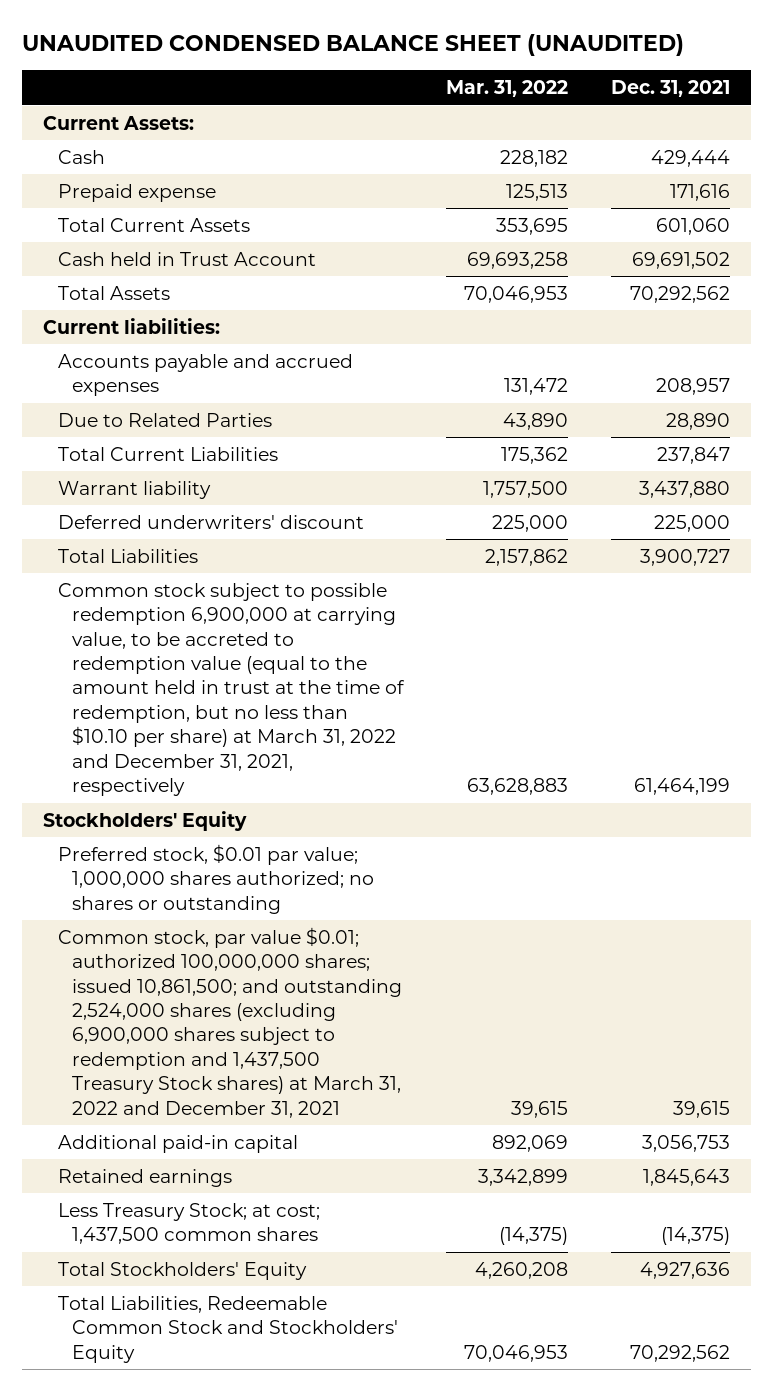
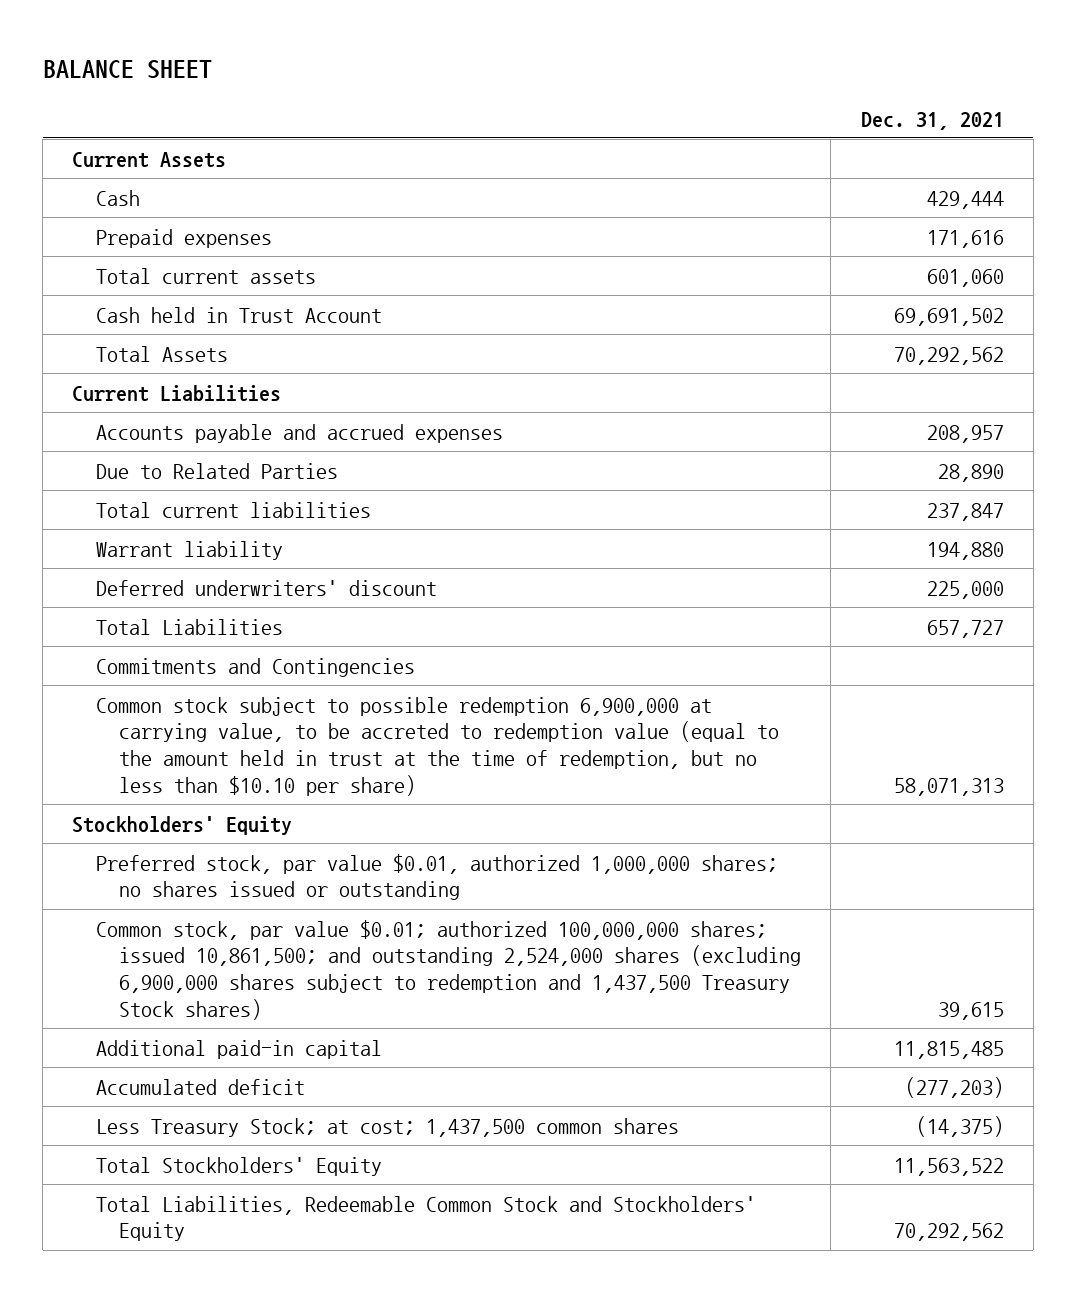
[21,34,684,57] UNAUDITED CONDENSED BALANCE SHEET (UNAUDITED) -> [42,59,212,79] BALANCE SHEET
[446,79,569,97] Mar. 31, 2022 -> none
[43,115,195,130] Current Assets: -> [72,151,227,168] Current Assets
[57,183,216,202] Prepaid expense -> [95,228,272,248] Prepaid expenses
[57,217,250,232] Total Current Assets -> [95,267,316,284] Total current assets
[43,317,221,334] Current liabilities: -> [72,384,282,402] Current Liabilities
[57,446,278,461] Total Current Liabilities -> [95,501,371,518] Total current liabilities
[638,480,730,498] 3,437,880 -> [926,541,1004,560] 194,880
[639,548,730,566] 3,900,727 -> [926,619,1004,638] 657,727
none -> [95,657,415,677] Commitments and Contingencies
[57,582,406,797] Common stock subject to possible redemption 6,900,000 at carrying value, to be accreted to redemption value (equal to the amount held in trust at the time of redemption, but no less than $10.10 per share) at March 31, 2022 and December 31, 2021, respectively -> [95,696,780,796] Common stock subject to possible redemption 6,900,000 at carrying value, to be accreted to redemption value (equal to the amount held in trust at the time of redemption, but no less than $10.10 per share)
[633,778,730,796] 61,464,199 -> [893,777,1004,796] 58,071,313
[57,1168,232,1187] Retained earnings -> none
[57,843,375,914] Preferred stock, $0.01 par value; 1,000,000 shares authorized; no shares or outstanding -> [95,853,778,901] Preferred stock, par value $0.01, authorized 1,000,000 shares; no shares issued or outstanding
[57,926,403,1118] Common stock, par value $0.01; authorized 100,000,000 shares; issued 10,861,500; and outstanding 2,524,000 shares (excluding 6,900,000 shares subject to redemption and 1,437,500 Treasury Stock shares) at March 31, 2022 and December 31, 2021 -> [95,919,802,1020] Common stock, par value $0.01; authorized 100,000,000 shares; issued 10,861,500; and outstanding 2,524,000 shares (excluding 6,900,000 shares subject to redemption and 1,437,500 Treasury Stock shares)
[641,1134,730,1152] 3,056,753 -> [893,1040,1004,1059] 11,815,485
none -> [95,1078,305,1095] Accumulated deficit
[639,1261,730,1279] 4,927,636 -> [893,1157,1004,1176] 11,563,522

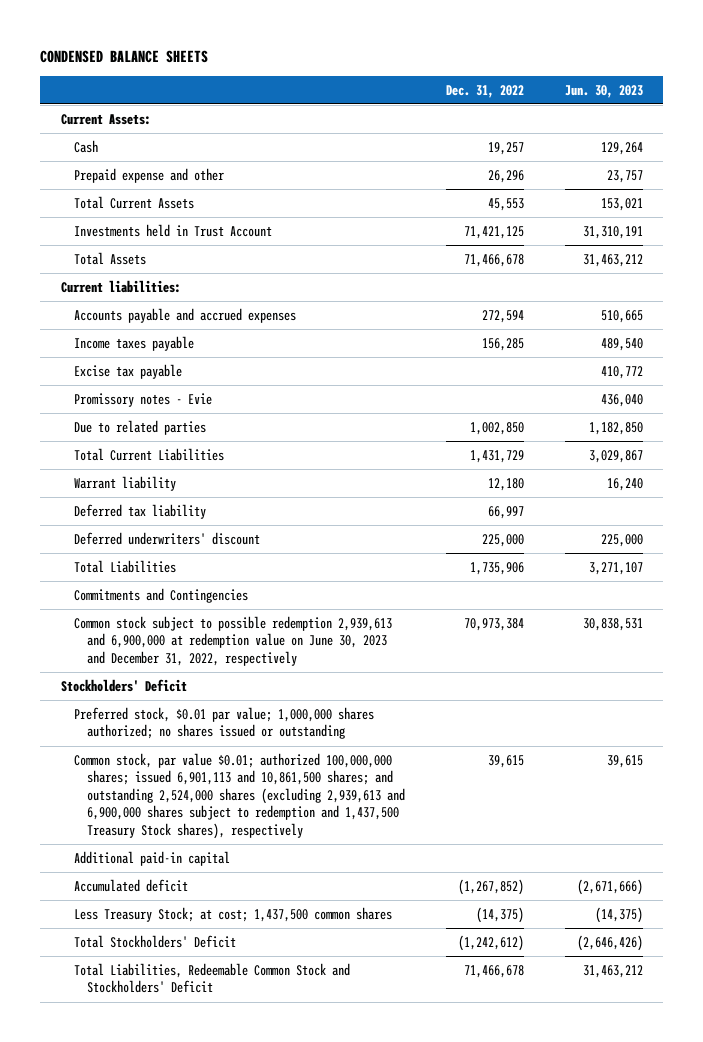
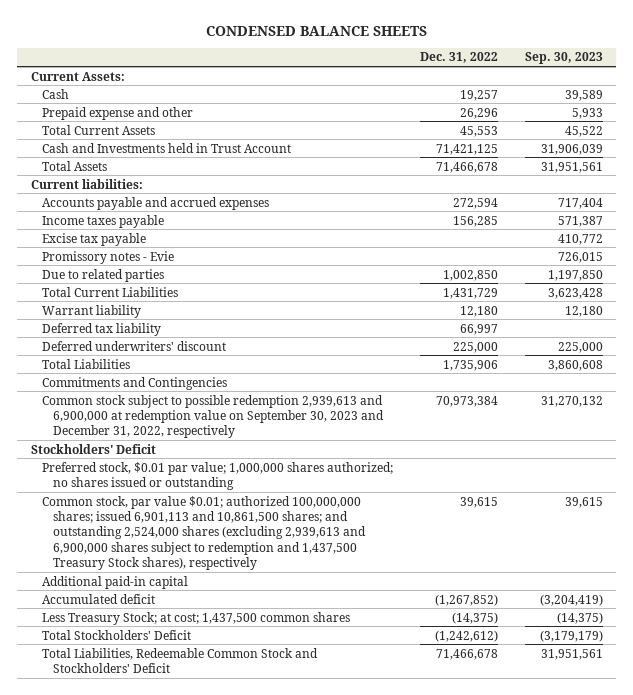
[564,84,643,98] Jun. 30, 2023 -> none
none -> [524,52,603,65] Sep. 30, 2023
[73,223,272,237] Investments held in Trust Account -> [41,142,291,153] Cash and Investments held in Trust Account
[73,615,392,666] Common stock subject to possible redemption 2,939,613 and 6,900,000 at redemption value on June 30, 2023 and December 31, 2022, respectively -> [41,394,384,439] Common stock subject to possible redemption 2,939,613 and 6,900,000 at redemption value on September 30, 2023 and December 31, 2022, respectively

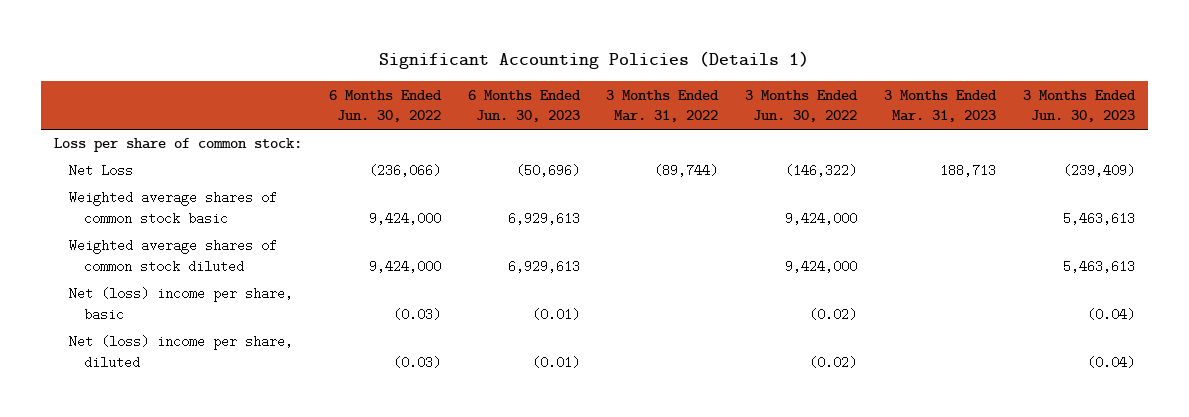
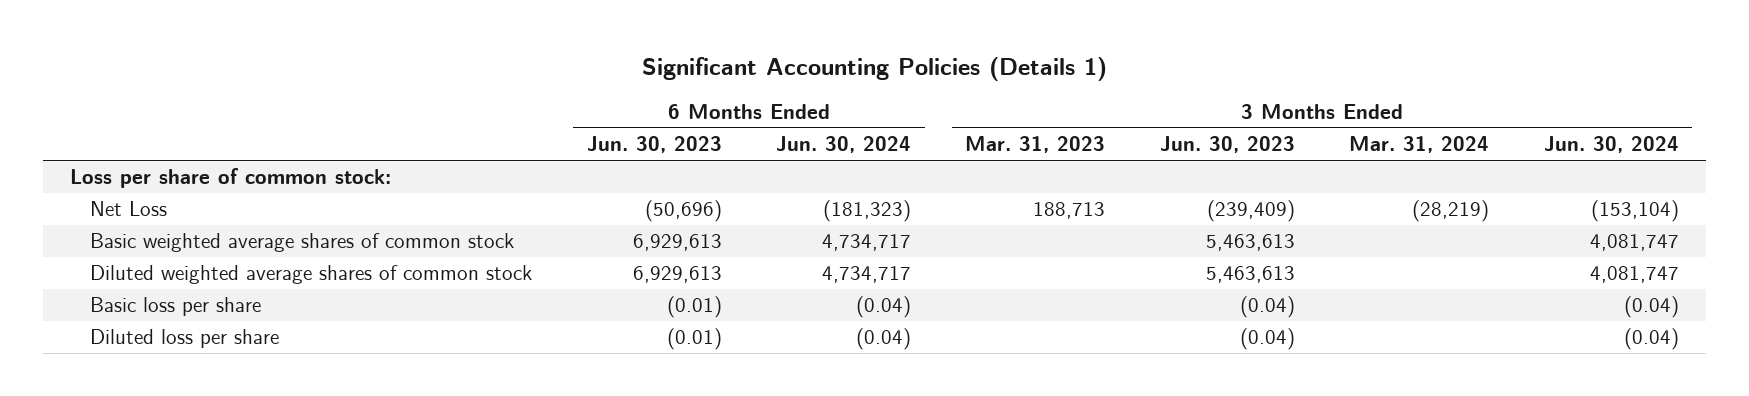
[328,89,442,123] 6 Months Ended Jun. 30, 2022 -> none
[606,89,720,123] 3 Months Ended Mar. 31, 2022 -> none
[745,89,859,123] 3 Months Ended Jun. 30, 2022 -> none
none -> [776,136,912,154] Jun. 30, 2024
none -> [1349,136,1490,154] Mar. 31, 2024
none -> [1543,136,1679,154] Jun. 30, 2024
[68,191,277,225] Weighted average shares of common stock basic -> [90,233,515,253] Basic weighted average shares of common stock
[68,239,277,273] Weighted average shares of common stock diluted -> [90,265,533,285] Diluted weighted average shares of common stock
[68,287,293,321] Net (loss) income per share, basic -> [90,297,262,317] Basic loss per share
[68,335,293,369] Net (loss) income per share, diluted -> [90,329,280,349] Diluted loss per share

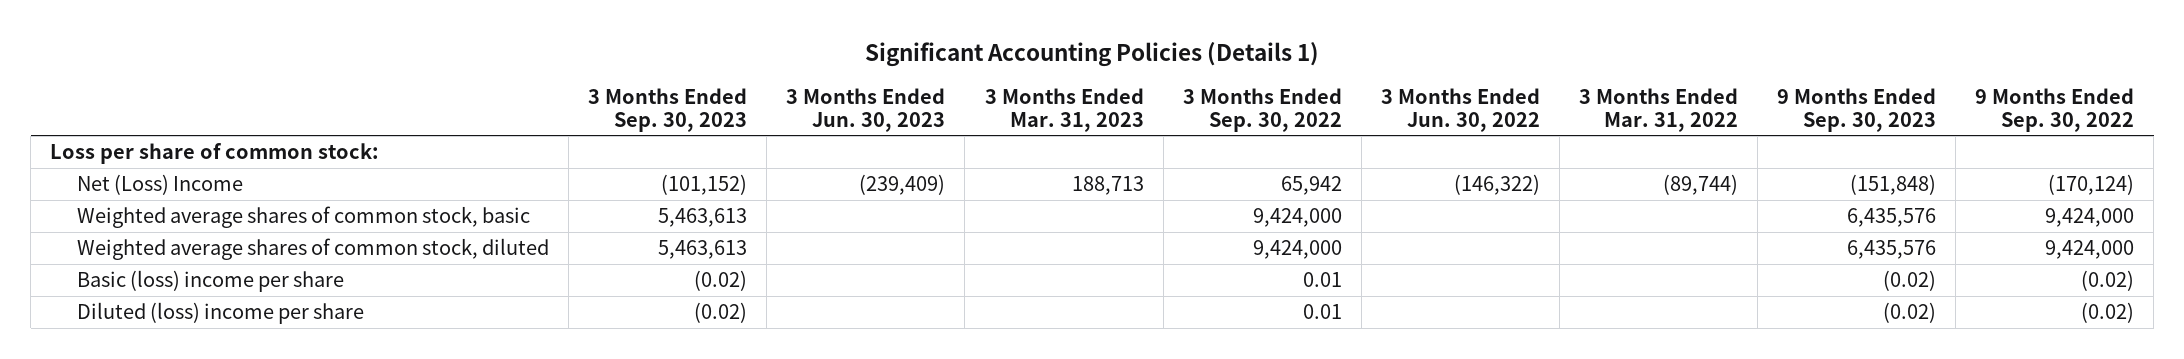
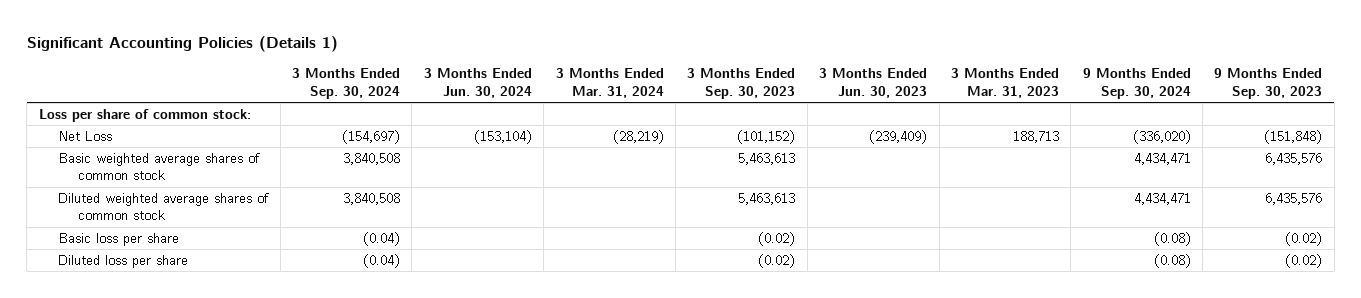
[1182,87,1342,132] 3 Months Ended Sep. 30, 2022 -> none
[1380,87,1540,132] 3 Months Ended Jun. 30, 2022 -> none
[1578,87,1738,132] 3 Months Ended Mar. 31, 2022 -> none
[1975,87,2135,132] 9 Months Ended Sep. 30, 2022 -> none
none -> [292,68,401,99] 3 Months Ended Sep. 30, 2024
none -> [423,68,532,98] 3 Months Ended Jun. 30, 2024
none -> [555,68,664,98] 3 Months Ended Mar. 31, 2024
none -> [1082,68,1191,99] 9 Months Ended Sep. 30, 2024
[77,174,244,196] Net (Loss) Income -> [58,131,113,142] Net Loss
[77,206,531,229] Weighted average shares of common stock, basic -> [58,153,261,181] Basic weighted average shares of common stock
[77,238,550,261] Weighted average shares of common stock, diluted -> [58,193,270,221] Diluted weighted average shares of common stock
[77,270,345,293] Basic (loss) income per share -> [58,233,180,247] Basic loss per share
[77,302,365,325] Diluted (loss) income per share -> [58,255,189,269] Diluted loss per share

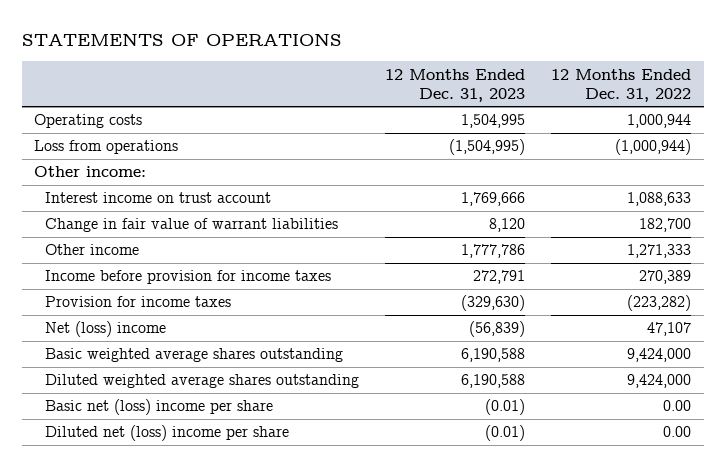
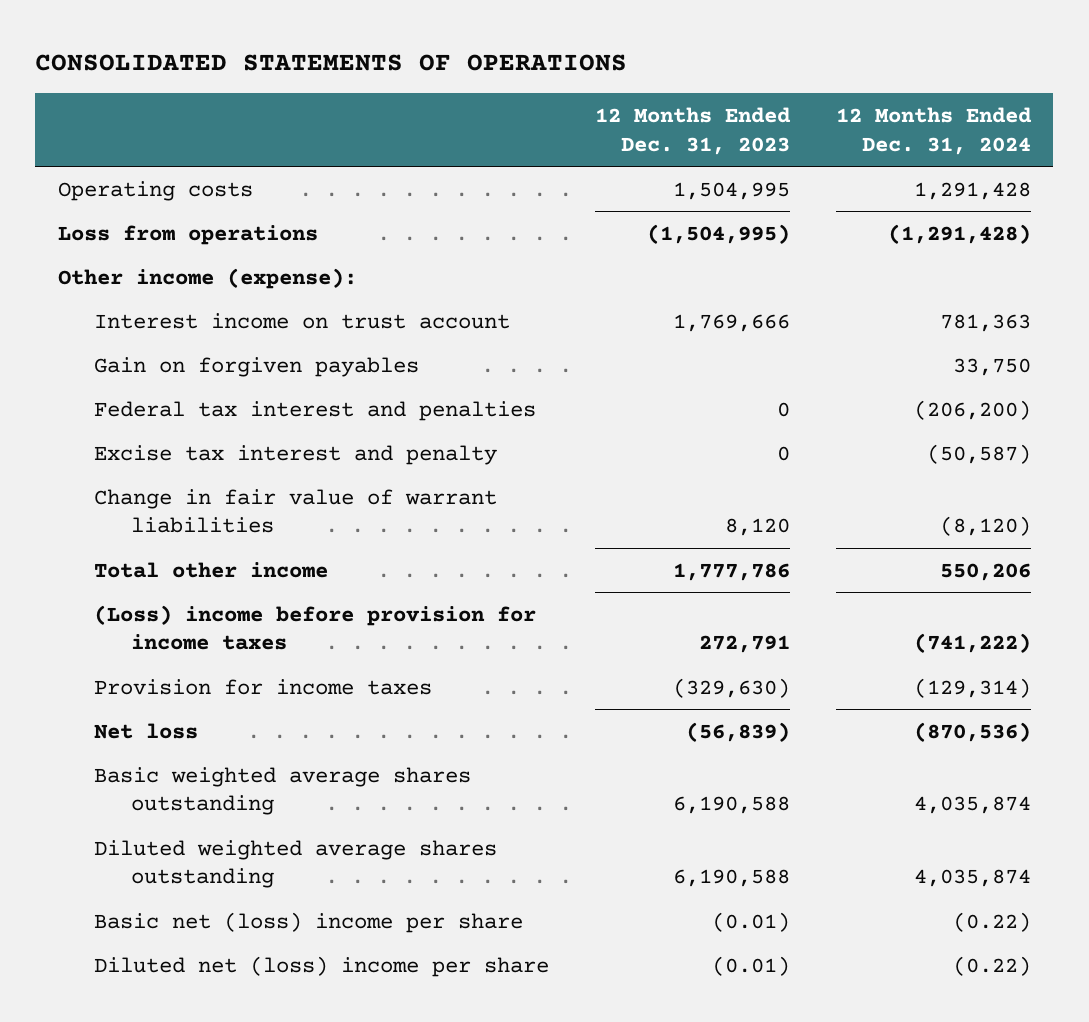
[21,32,342,46] STATEMENTS OF OPERATIONS -> [35,54,628,72] CONSOLIDATED STATEMENTS OF OPERATIONS
[550,68,691,102] 12 Months Ended Dec. 31, 2022 -> none
none -> [835,106,1032,155] 12 Months Ended Dec. 31, 2024
[34,166,147,178] Other income: -> [57,267,357,289] Other income (expense):
none -> [94,356,420,377] Gain on forgiven payables
none -> [94,400,537,421] Federal tax interest and penalties
none -> [94,444,498,465] Excise tax interest and penalty
[45,244,140,256] Other income -> [94,561,329,578] Total other income
[45,270,332,285] Income before provision for income taxes -> [94,604,537,651] (Loss) income before provision for income taxes
[45,321,167,338] Net (loss) income -> [94,722,199,739] Net loss

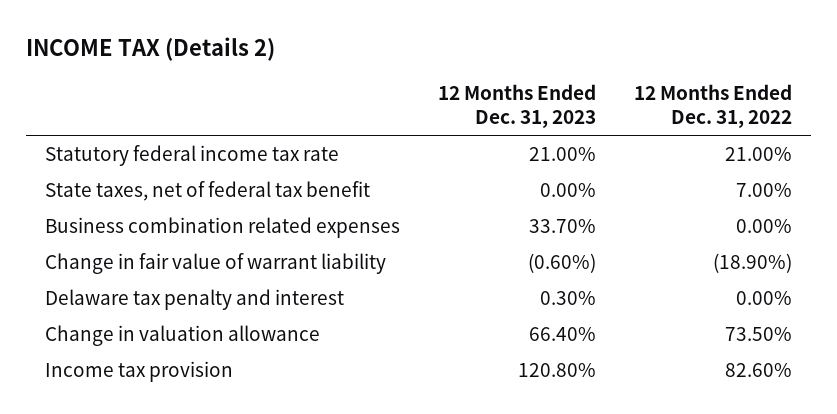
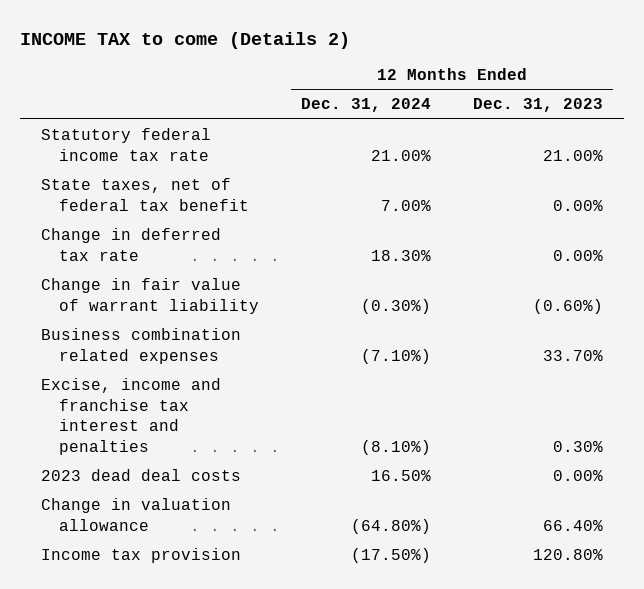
[26,36,276,61] INCOME TAX (Details 2) -> [19,31,350,49] INCOME TAX to come (Details 2)
[633,83,792,129] 12 Months Ended Dec. 31, 2022 -> none
none -> [301,98,432,113] Dec. 31, 2024
none -> [40,227,221,261] Change in deferred tax rate
[45,288,345,310] Delaware tax penalty and interest -> none
[45,216,401,238] Business combination related expenses -> [40,327,241,364] Business combination related expenses
none -> [40,377,221,456] Excise, income and franchise tax interest and penalties
none -> [40,468,241,481] 2023 dead deal costs

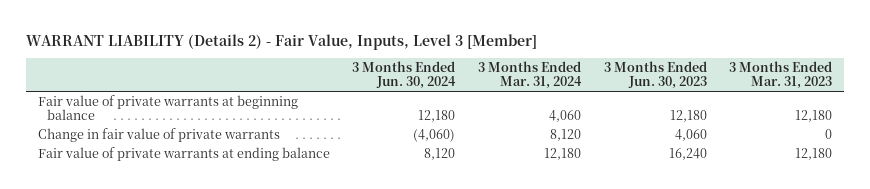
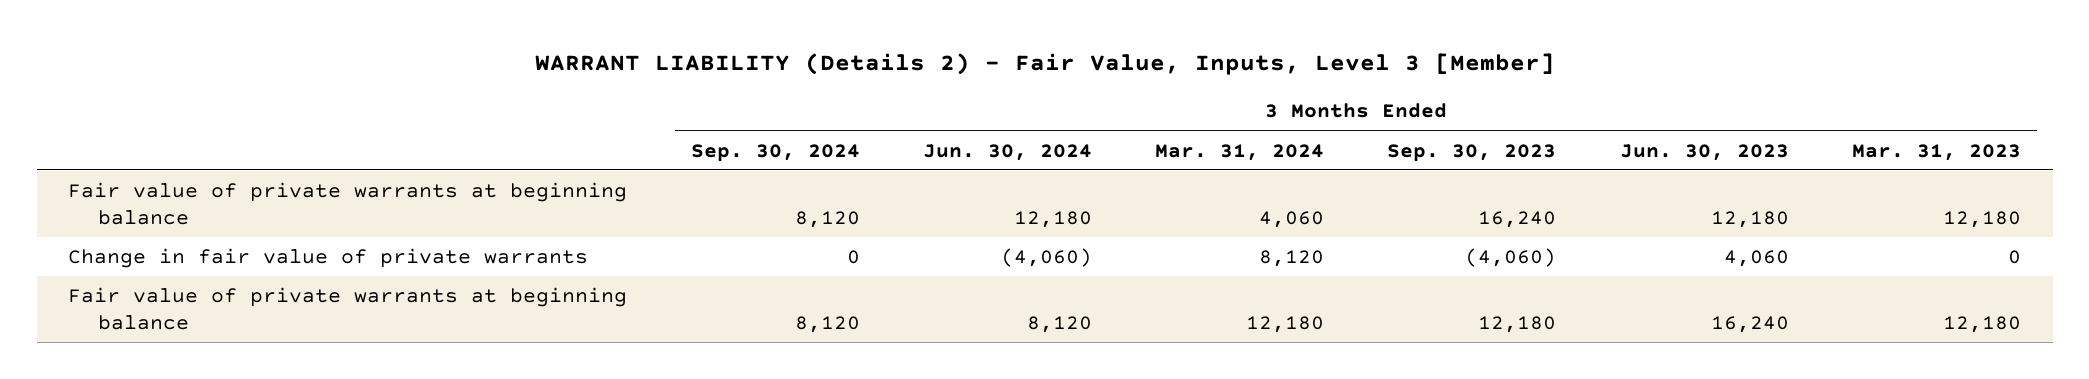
none -> [690,143,860,162] Sep. 30, 2024
none -> [1387,143,1557,162] Sep. 30, 2023
[37,146,330,161] Fair value of private warrants at ending balance -> [68,286,628,331] Fair value of private warrants at beginning balance

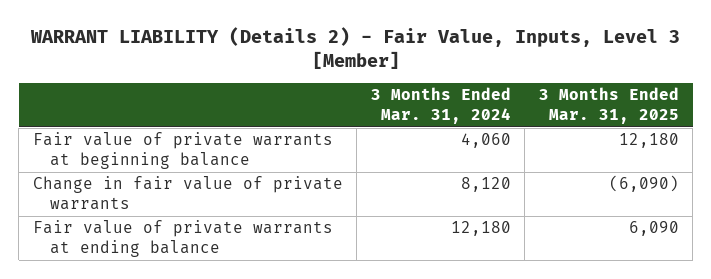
[690,143,860,162] Sep. 30, 2024 -> none
[922,143,1092,161] Jun. 30, 2024 -> none
[1387,143,1557,162] Sep. 30, 2023 -> none
[1619,143,1789,161] Jun. 30, 2023 -> none
[1852,143,2022,161] Mar. 31, 2023 -> none
none -> [538,87,679,125] 3 Months Ended Mar. 31, 2025
[68,286,628,331] Fair value of private warrants at beginning balance -> [32,220,333,258] Fair value of private warrants at ending balance

